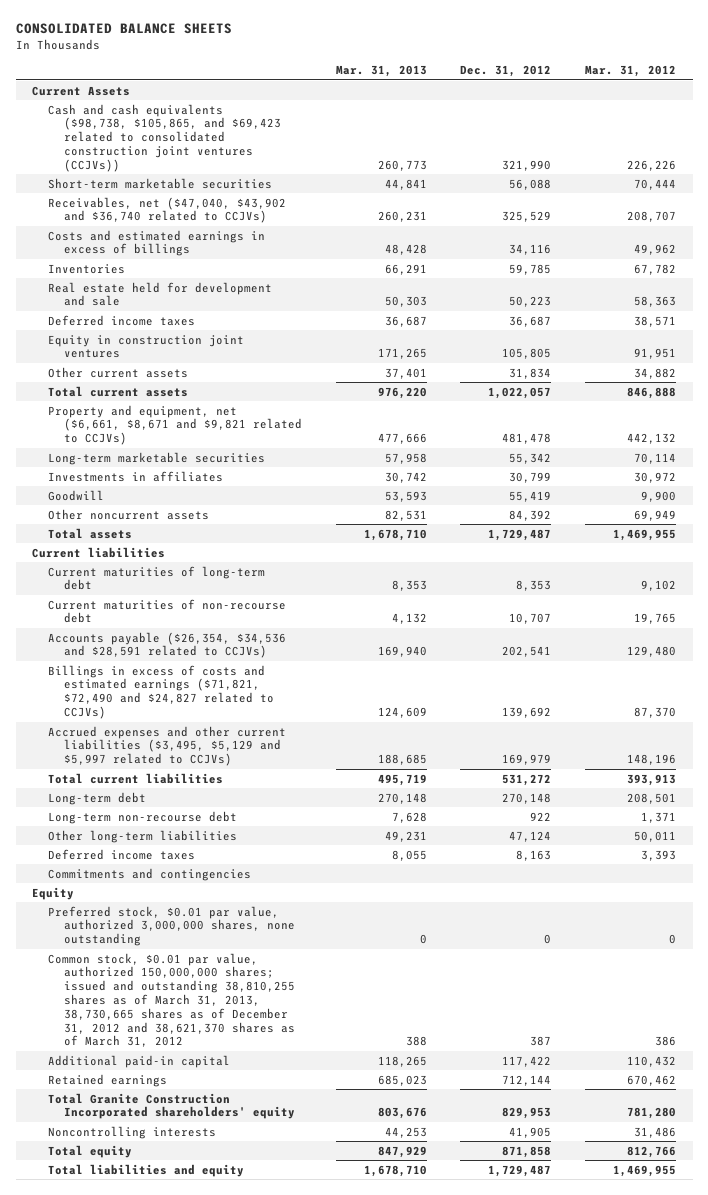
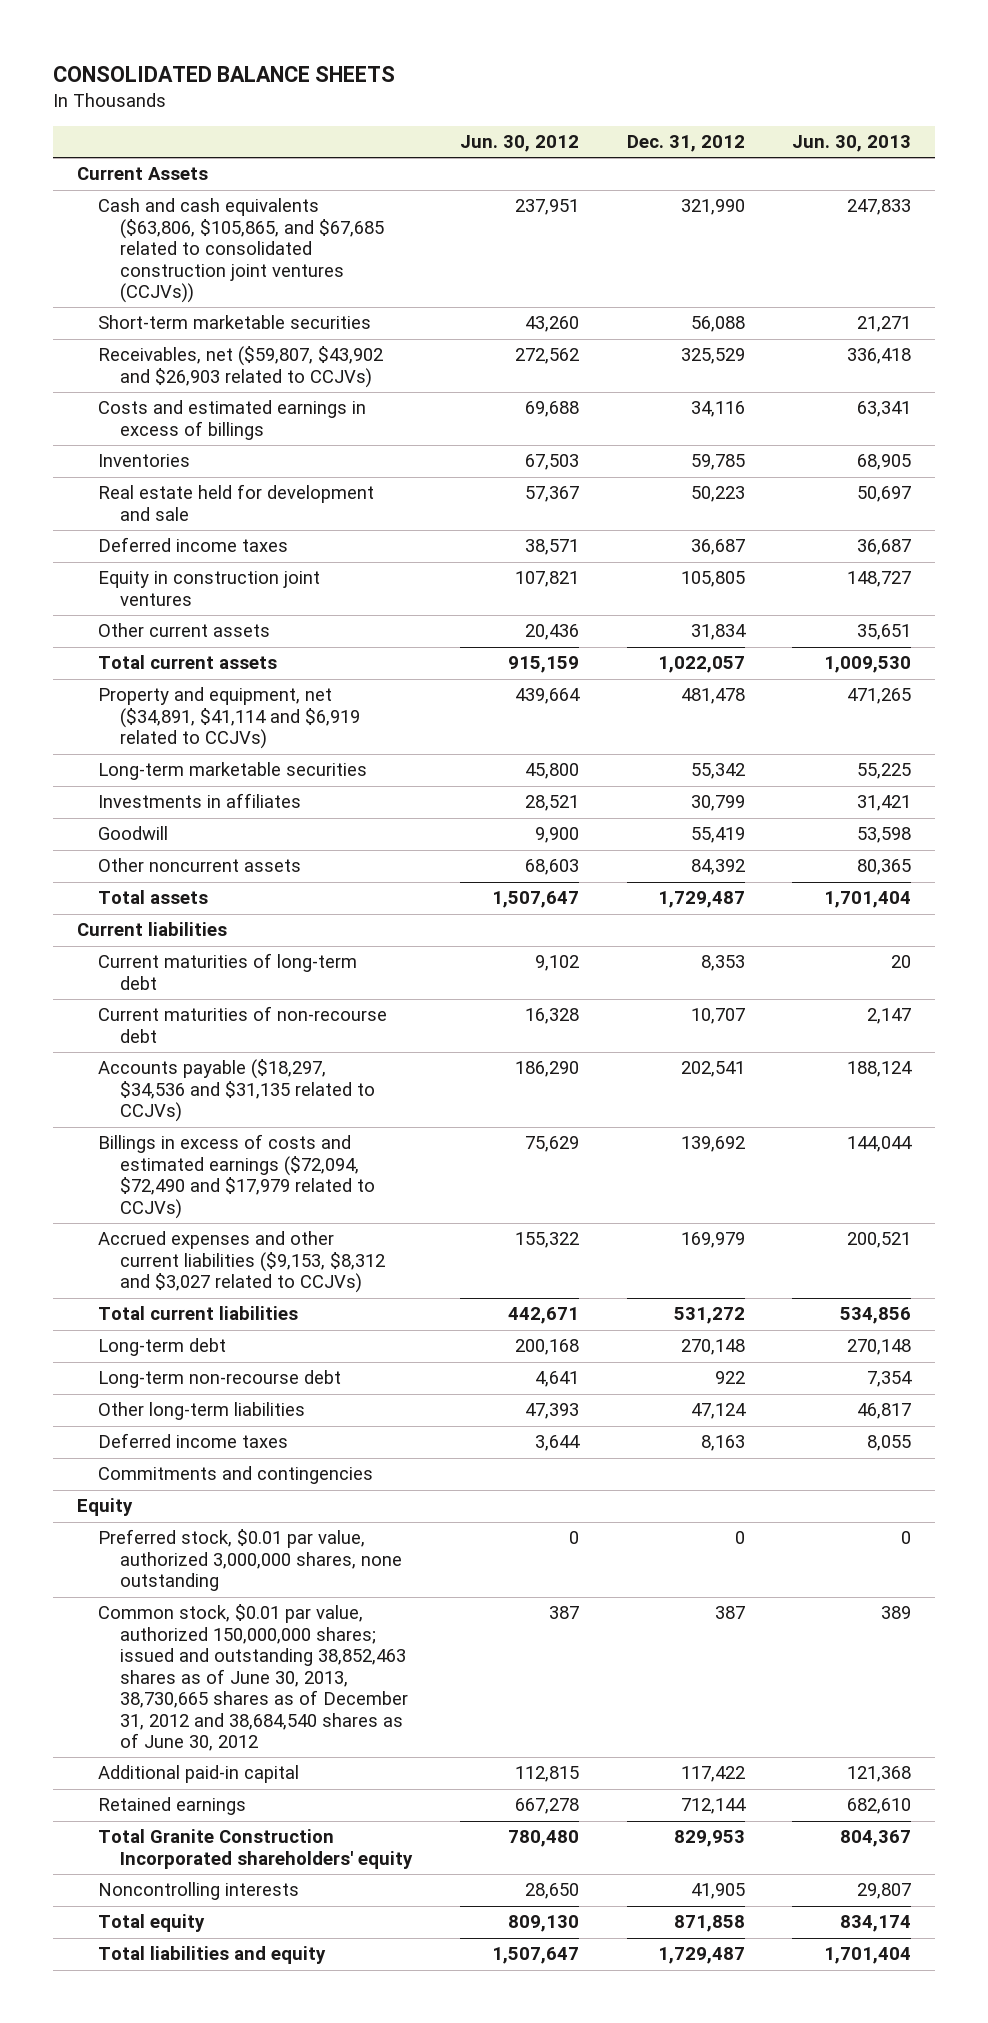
[335,65,427,78] Mar. 31, 2013 -> none
[584,65,676,78] Mar. 31, 2012 -> none
none -> [459,135,579,153] Jun. 30, 2012
none -> [792,135,912,153] Jun. 30, 2013
[48,103,282,172] Cash and cash equivalents ($98,738, $105,865, and $69,423 related to consolidated construction joint ventures (CCJVs)) -> [98,198,385,304] Cash and cash equivalents ($63,806, $105,865, and $67,685 related to consolidated construction joint ventures (CCJVs))
[48,196,287,224] Receivables, net ($47,040, $43,902 and $36,740 related to CCJVs) -> [98,346,384,388] Receivables, net ($59,807, $43,902 and $26,903 related to CCJVs)
[48,404,303,446] Property and equipment, net ($6,661, $8,671 and $9,821 related to CCJVs) -> [98,687,361,750] Property and equipment, net ($34,891, $41,114 and $6,919 related to CCJVs)
[48,631,287,659] Accounts payable ($26,354, $34,536 and $28,591 related to CCJVs) -> [98,1059,376,1123] Accounts payable ($18,297, $34,536 and $31,135 related to CCJVs)
[48,664,275,720] Billings in excess of costs and estimated earnings ($71,821, $72,490 and $24,827 related to CCJVs) -> [98,1134,376,1219] Billings in excess of costs and estimated earnings ($72,094, $72,490 and $17,979 related to CCJVs)
[48,725,287,767] Accrued expenses and other current liabilities ($3,495, $5,129 and $5,997 related to CCJVs) -> [98,1231,386,1294] Accrued expenses and other current liabilities ($9,153, $8,312 and $3,027 related to CCJVs)
[48,952,296,1048] Common stock, $0.01 par value, authorized 150,000,000 shares; issued and outstanding 38,810,255 shares as of March 31, 2013, 38,730,665 shares as of December 31, 2012 and 38,621,370 shares as of March 31, 2012 -> [98,1604,409,1751] Common stock, $0.01 par value, authorized 150,000,000 shares; issued and outstanding 38,852,463 shares as of June 30, 2013, 38,730,665 shares as of December 31, 2012 and 38,684,540 shares as of June 30, 2012

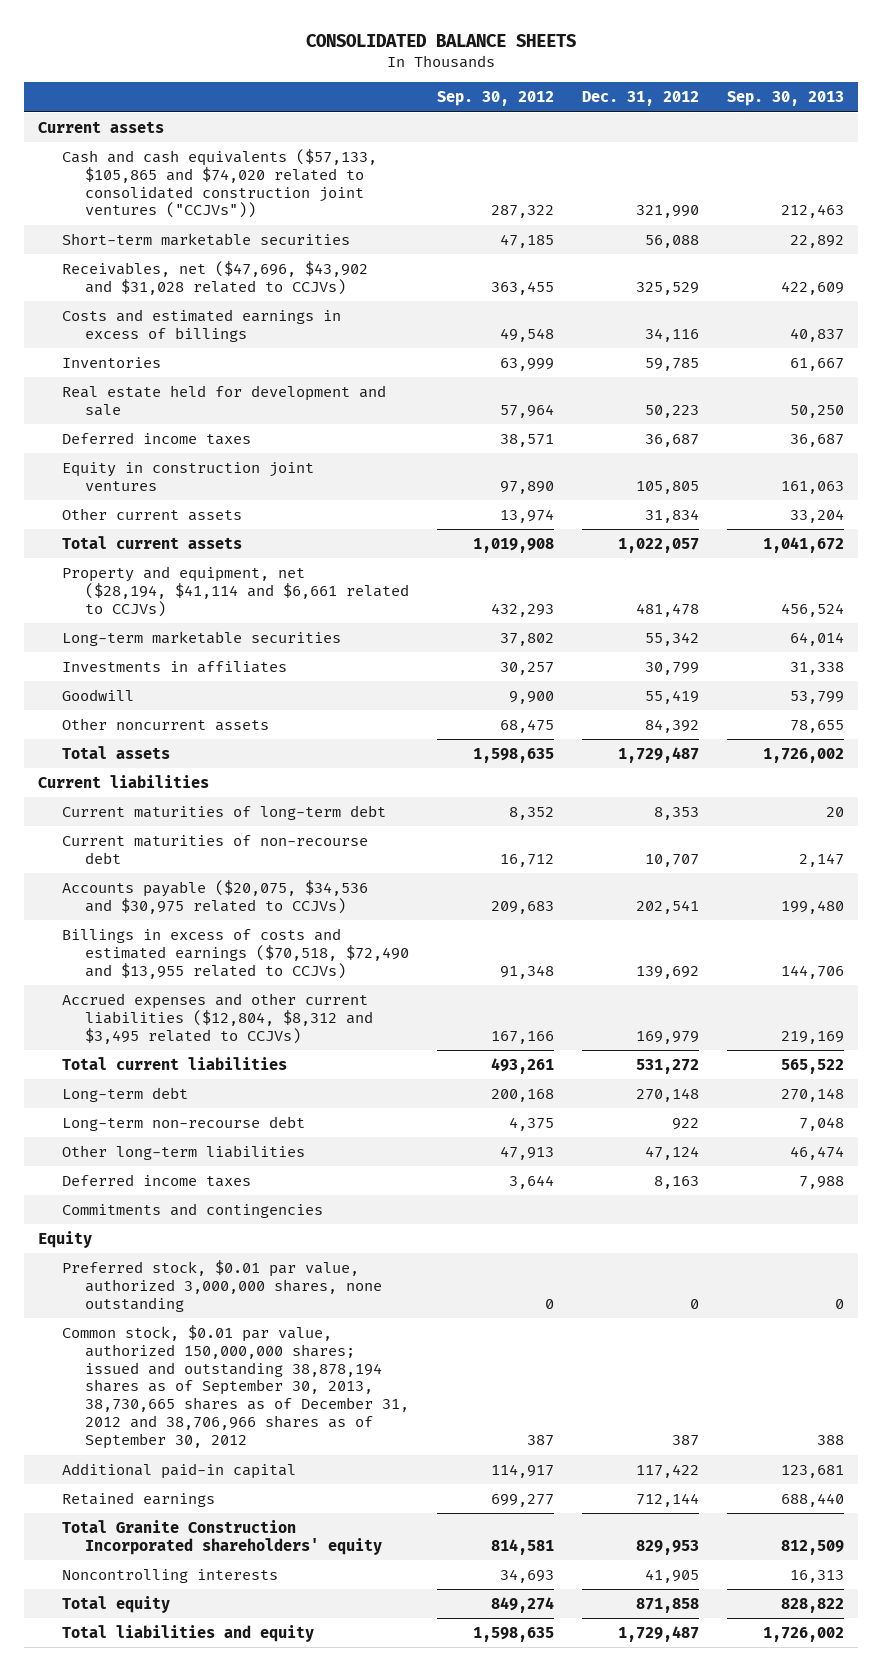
[459,135,579,153] Jun. 30, 2012 -> none
[792,135,912,153] Jun. 30, 2013 -> none
none -> [437,91,555,107] Sep. 30, 2012
none -> [726,91,844,107] Sep. 30, 2013
[76,167,208,181] Current Assets -> [37,120,164,133] Current assets
[98,198,385,304] Cash and cash equivalents ($63,806, $105,865, and $67,685 related to consolidated construction joint ventures (CCJVs)) -> [61,148,377,219] Cash and cash equivalents ($57,133, $105,865 and $74,020 related to consolidated construction joint ventures ("CCJVs"))
[98,346,384,388] Receivables, net ($59,807, $43,902 and $26,903 related to CCJVs) -> [61,260,368,295] Receivables, net ($47,696, $43,902 and $31,028 related to CCJVs)
[98,687,361,750] Property and equipment, net ($34,891, $41,114 and $6,919 related to CCJVs) -> [61,565,410,617] Property and equipment, net ($28,194, $41,114 and $6,661 related to CCJVs)
[98,1059,376,1123] Accounts payable ($18,297, $34,536 and $31,135 related to CCJVs) -> [61,879,368,914] Accounts payable ($20,075, $34,536 and $30,975 related to CCJVs)
[98,1134,376,1219] Billings in excess of costs and estimated earnings ($72,094, $72,490 and $17,979 related to CCJVs) -> [61,927,410,979] Billings in excess of costs and estimated earnings ($70,518, $72,490 and $13,955 related to CCJVs)
[98,1231,386,1294] Accrued expenses and other current liabilities ($9,153, $8,312 and $3,027 related to CCJVs) -> [61,992,374,1044] Accrued expenses and other current liabilities ($12,804, $8,312 and $3,495 related to CCJVs)
[98,1604,409,1751] Common stock, $0.01 par value, authorized 150,000,000 shares; issued and outstanding 38,852,463 shares as of June 30, 2013, 38,730,665 shares as of December 31, 2012 and 38,684,540 shares as of June 30, 2012 -> [61,1324,410,1449] Common stock, $0.01 par value, authorized 150,000,000 shares; issued and outstanding 38,878,194 shares as of September 30, 2013, 38,730,665 shares as of December 31, 2012 and 38,706,966 shares as of September 30, 2012

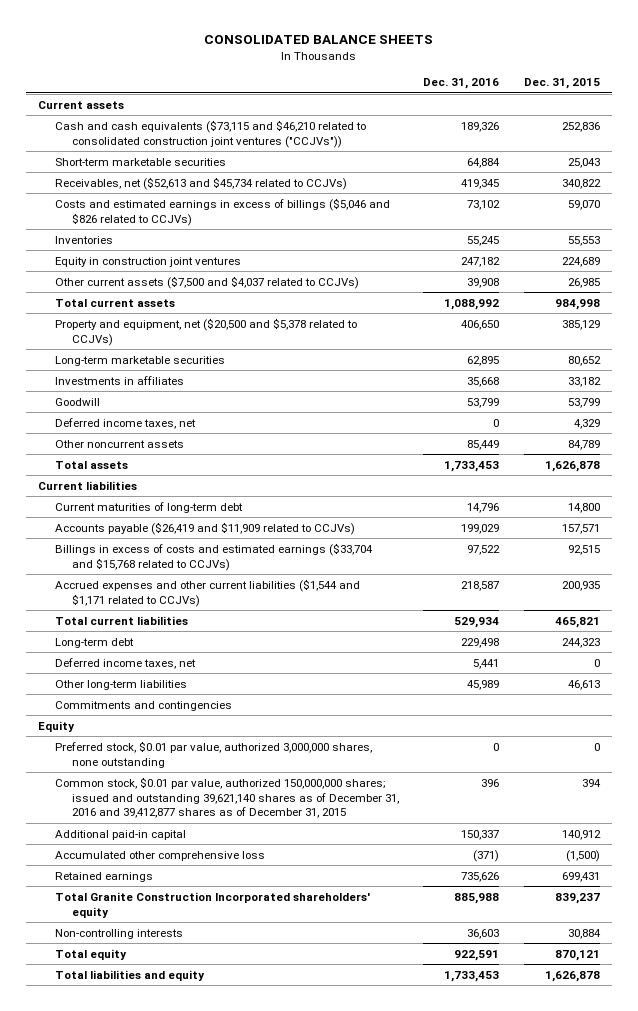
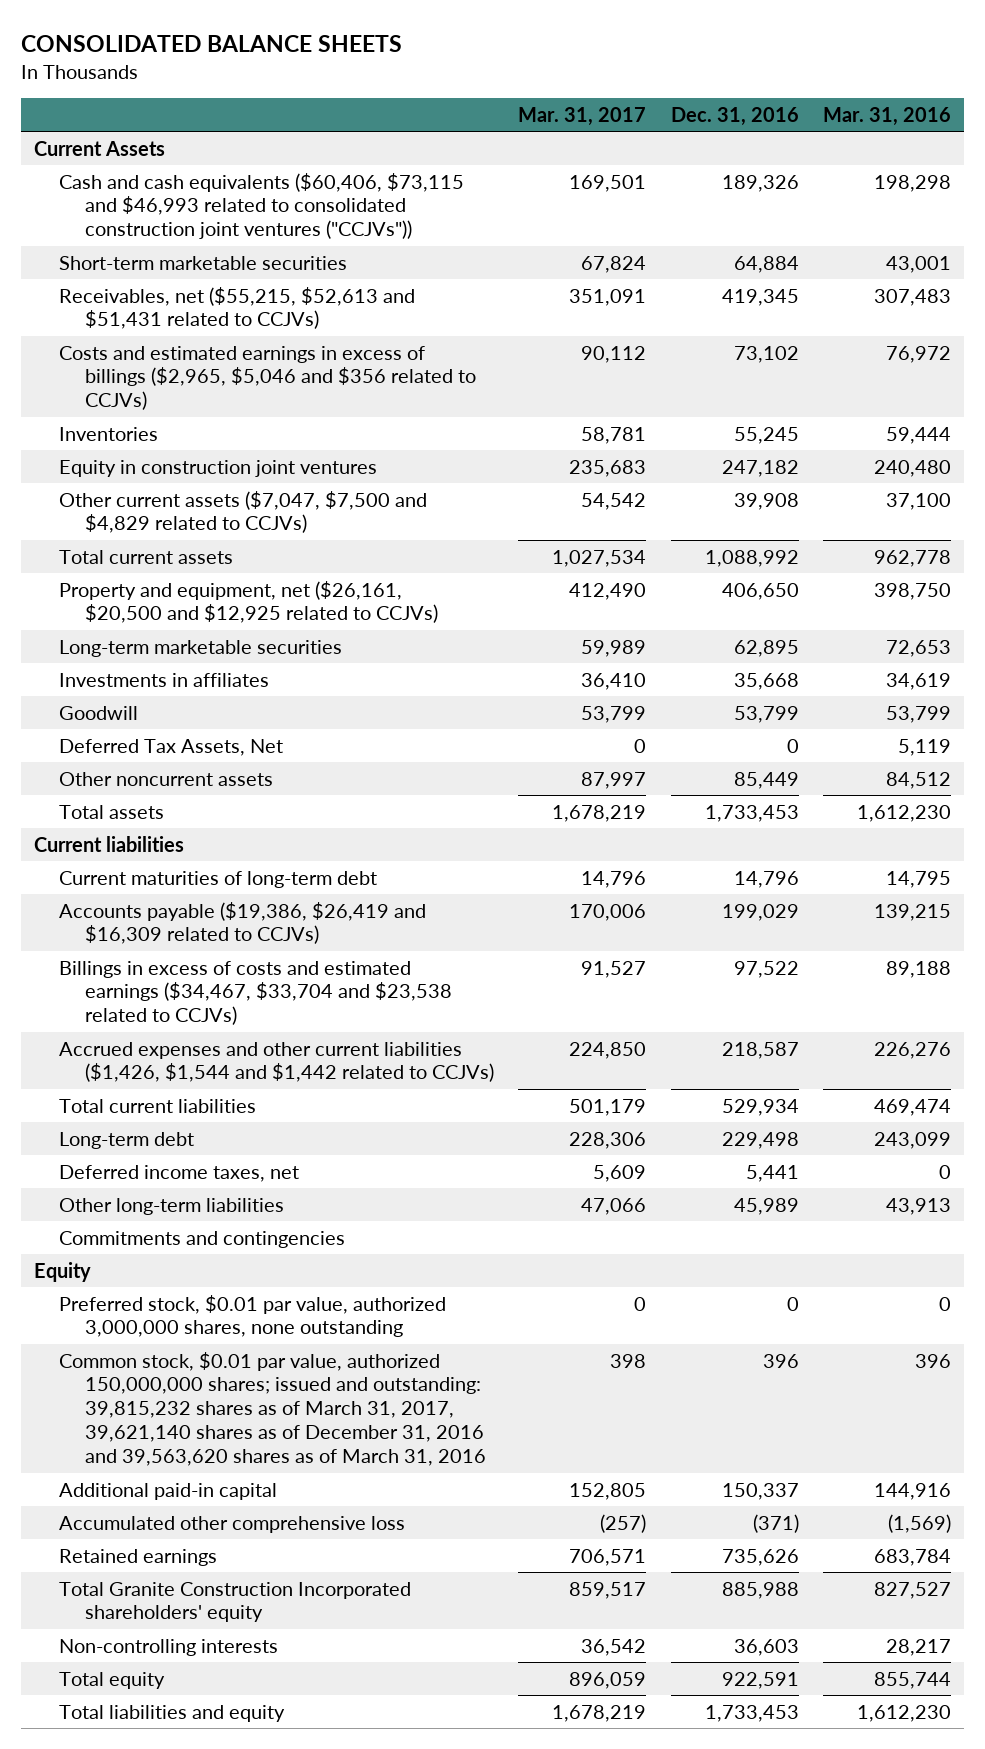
[523,78,600,90] Dec. 31, 2015 -> none
none -> [518,107,647,127] Mar. 31, 2017
none -> [823,107,952,127] Mar. 31, 2016
[38,100,125,109] Current assets -> [33,140,165,156] Current Assets
[54,119,366,148] Cash and cash equivalents ($73,115 and $46,210 related to consolidated construction joint ventures ("CCJVs")) -> [59,172,465,240] Cash and cash equivalents ($60,406, $73,115 and $46,993 related to consolidated construction joint ventures ("CCJVs"))
[54,176,347,190] Receivables, net ($52,613 and $45,734 related to CCJVs) -> [59,286,416,330] Receivables, net ($55,215, $52,613 and $51,431 related to CCJVs)
[54,197,390,226] Costs and estimated earnings in excess of billings ($5,046 and $826 related to CCJVs) -> [59,345,476,411] Costs and estimated earnings in excess of billings ($2,965, $5,046 and $356 related to CCJVs)
[54,275,359,289] Other current assets ($7,500 and $4,037 related to CCJVs) -> [59,490,428,534] Other current assets ($7,047, $7,500 and $4,829 related to CCJVs)
[54,317,357,346] Property and equipment, net ($20,500 and $5,378 related to CCJVs) -> [59,580,438,624] Property and equipment, net ($26,161, $20,500 and $12,925 related to CCJVs)
[54,417,196,429] Deferred income taxes, net -> [59,738,284,756] Deferred Tax Assets, Net
[54,521,355,535] Accounts payable ($26,419 and $11,909 related to CCJVs) -> [59,901,427,945] Accounts payable ($19,386, $26,419 and $16,309 related to CCJVs)
[54,542,373,571] Billings in excess of costs and estimated earnings ($33,704 and $15,768 related to CCJVs) -> [59,960,452,1026] Billings in excess of costs and estimated earnings ($34,467, $33,704 and $23,538 related to CCJVs)
[54,578,360,607] Accrued expenses and other current liabilities ($1,544 and $1,171 related to CCJVs) -> [59,1041,494,1083] Accrued expenses and other current liabilities ($1,426, $1,544 and $1,442 related to CCJVs)
[54,776,399,819] Common stock, $0.01 par value, authorized 150,000,000 shares; issued and outstanding 39,621,140 shares as of December 31, 2016 and 39,412,877 shares as of December 31, 2015 -> [59,1351,486,1467] Common stock, $0.01 par value, authorized 150,000,000 shares; issued and outstanding: 39,815,232 shares as of March 31, 2017, 39,621,140 shares as of December 31, 2016 and 39,563,620 shares as of March 31, 2016

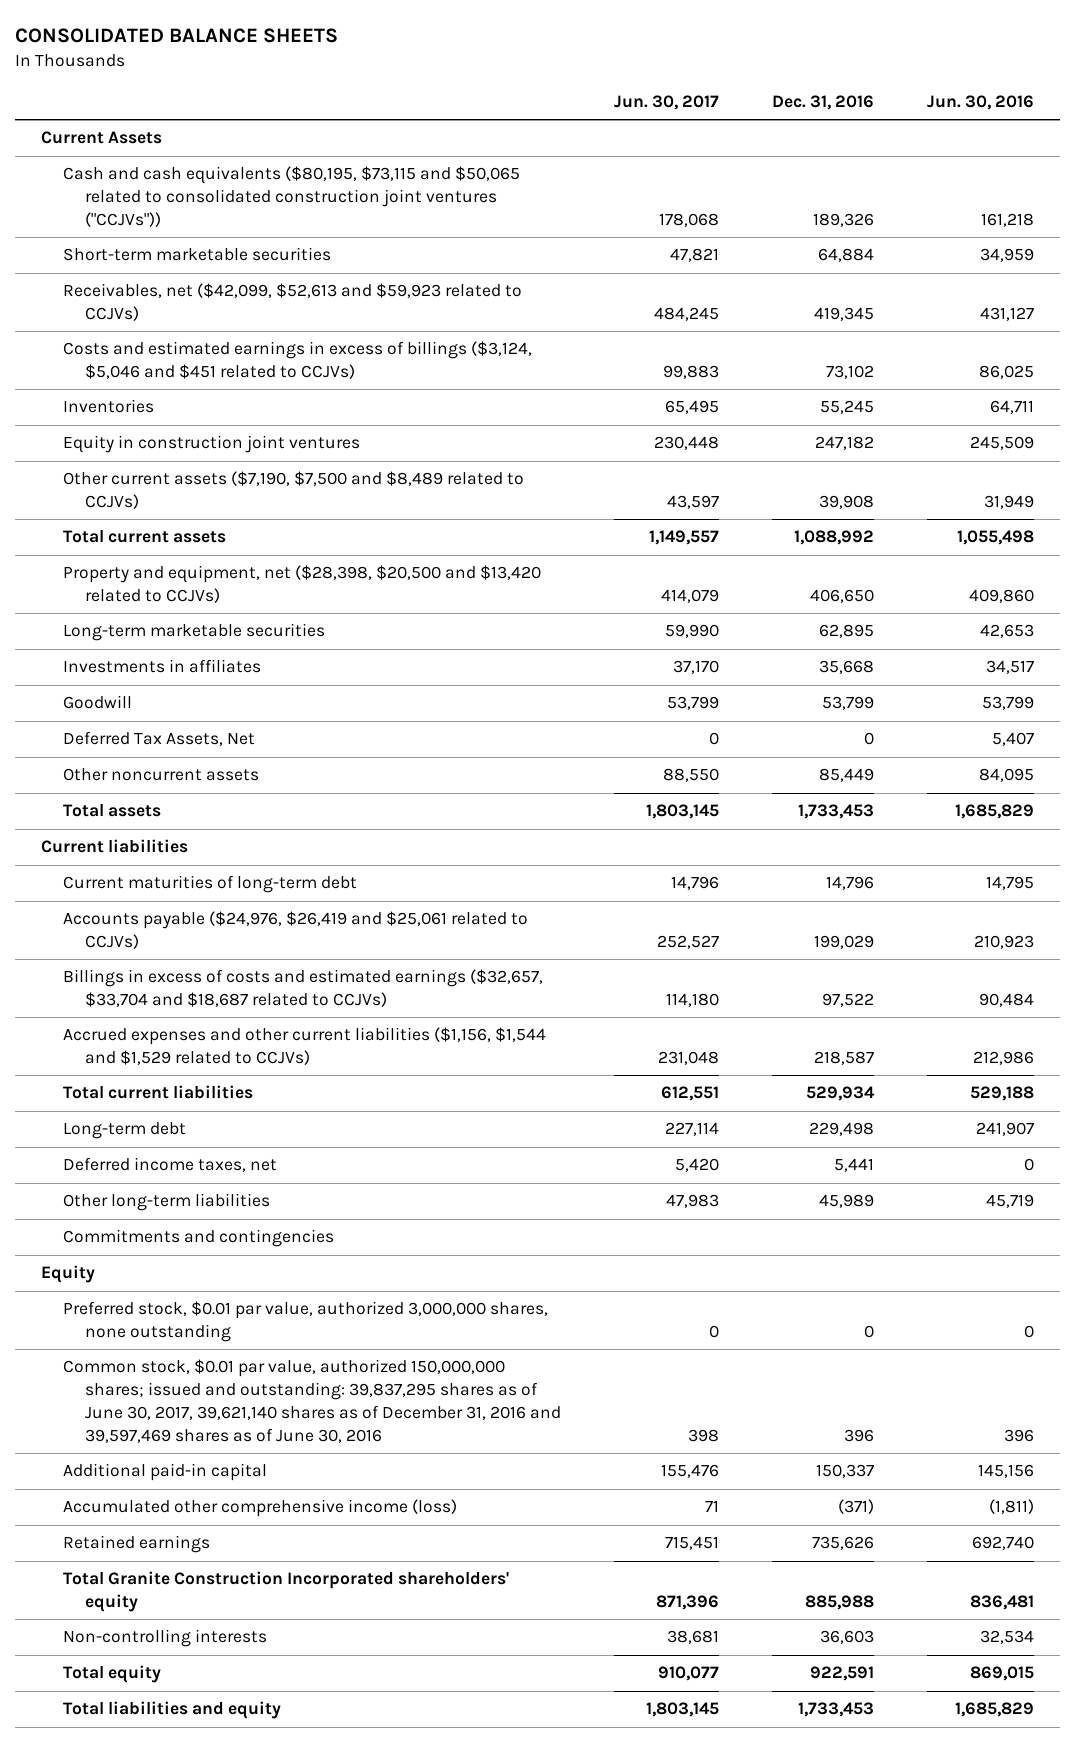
[518,107,647,127] Mar. 31, 2017 -> none
[823,107,952,127] Mar. 31, 2016 -> none
none -> [614,95,720,111] Jun. 30, 2017
none -> [926,95,1034,111] Jun. 30, 2016
[59,172,465,240] Cash and cash equivalents ($60,406, $73,115 and $46,993 related to consolidated construction joint ventures ("CCJVs")) -> [63,166,521,228] Cash and cash equivalents ($80,195, $73,115 and $50,065 related to consolidated construction joint ventures ("CCJVs"))
[59,286,416,330] Receivables, net ($55,215, $52,613 and $51,431 related to CCJVs) -> [63,283,523,322] Receivables, net ($42,099, $52,613 and $59,923 related to CCJVs)
[59,345,476,411] Costs and estimated earnings in excess of billings ($2,965, $5,046 and $356 related to CCJVs) -> [63,341,533,380] Costs and estimated earnings in excess of billings ($3,124, $5,046 and $451 related to CCJVs)
[59,490,428,534] Other current assets ($7,047, $7,500 and $4,829 related to CCJVs) -> [63,471,525,510] Other current assets ($7,190, $7,500 and $8,489 related to CCJVs)
[59,580,438,624] Property and equipment, net ($26,161, $20,500 and $12,925 related to CCJVs) -> [63,565,542,604] Property and equipment, net ($28,398, $20,500 and $13,420 related to CCJVs)
[59,901,427,945] Accounts payable ($19,386, $26,419 and $16,309 related to CCJVs) -> [63,911,529,950] Accounts payable ($24,976, $26,419 and $25,061 related to CCJVs)
[59,960,452,1026] Billings in excess of costs and estimated earnings ($34,467, $33,704 and $23,538 related to CCJVs) -> [63,969,544,1008] Billings in excess of costs and estimated earnings ($32,657, $33,704 and $18,687 related to CCJVs)
[59,1041,494,1083] Accrued expenses and other current liabilities ($1,426, $1,544 and $1,442 related to CCJVs) -> [63,1027,547,1066] Accrued expenses and other current liabilities ($1,156, $1,544 and $1,529 related to CCJVs)
[59,1351,486,1467] Common stock, $0.01 par value, authorized 150,000,000 shares; issued and outstanding: 39,815,232 shares as of March 31, 2017, 39,621,140 shares as of December 31, 2016 and 39,563,620 shares as of March 31, 2016 -> [63,1359,562,1443] Common stock, $0.01 par value, authorized 150,000,000 shares; issued and outstanding: 39,837,295 shares as of June 30, 2017, 39,621,140 shares as of December 31, 2016 and 39,597,469 shares as of June 30, 2016
[59,1515,406,1533] Accumulated other comprehensive loss -> [63,1499,458,1518] Accumulated other comprehensive income (loss)

